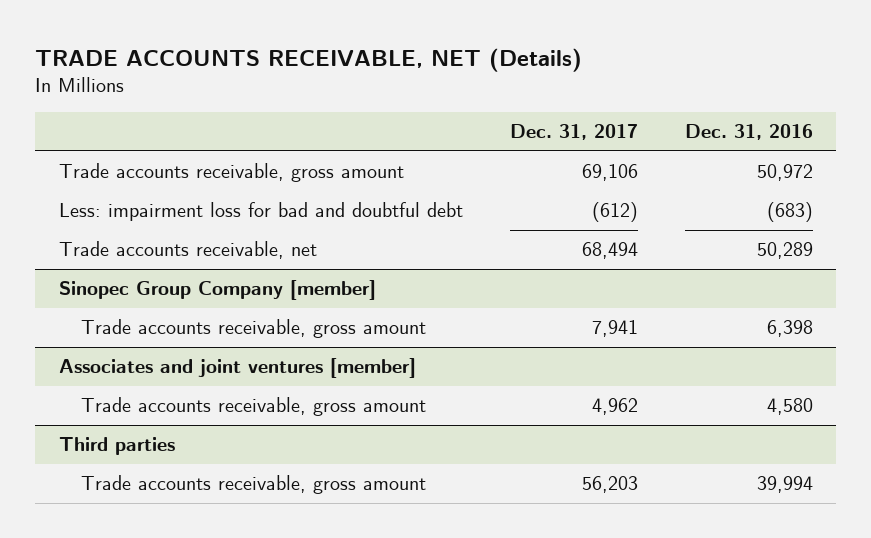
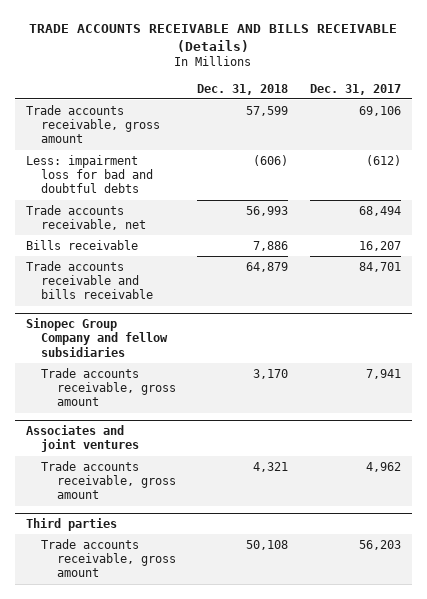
[35,47,583,72] TRADE ACCOUNTS RECEIVABLE, NET (Details) -> [29,24,398,52] TRADE ACCOUNTS RECEIVABLE AND BILLS RECEIVABLE (Details)
[684,124,813,141] Dec. 31, 2016 -> none
none -> [197,83,289,95] Dec. 31, 2018
[58,202,463,222] Less: impairment loss for bad and doubtful debt -> [25,154,154,194] Less: impairment loss for bad and doubtful debts
[58,280,376,301] Sinopec Group Company [member] -> none
none -> [25,239,138,250] Bills receivable
none -> [25,260,154,300] Trade accounts receivable and bills receivable
none -> [25,317,169,357] Sinopec Group Company and fellow subsidiaries
[58,358,416,379] Associates and joint ventures [member] -> [25,424,140,453] Associates and joint ventures

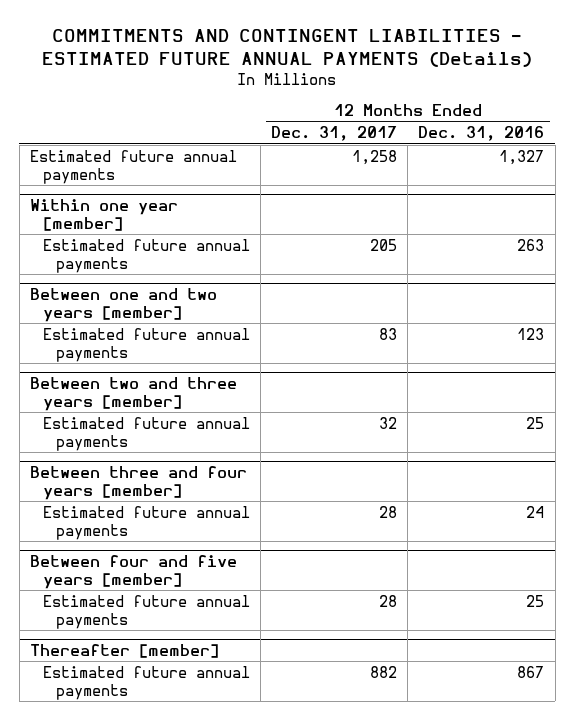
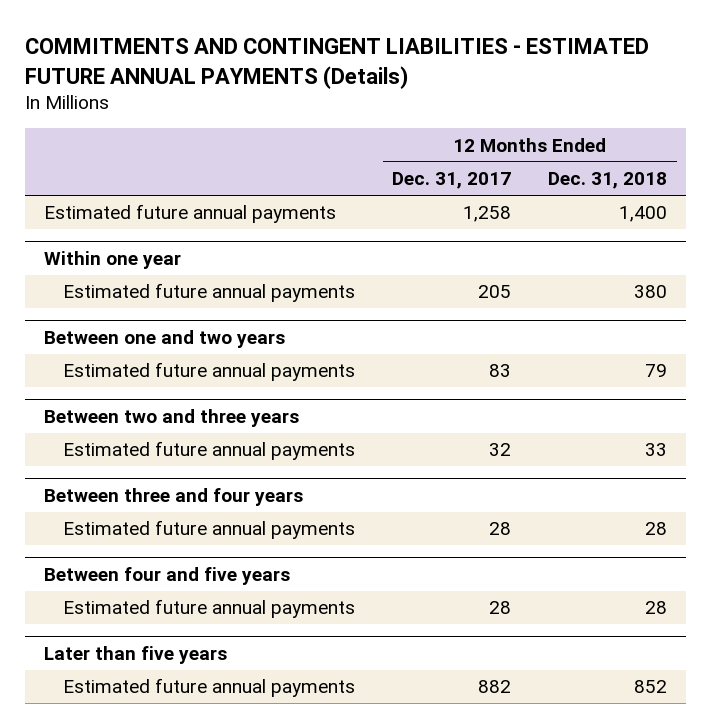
[418,126,545,142] Dec. 31, 2016 -> none
none -> [548,172,668,190] Dec. 31, 2018
[29,198,178,231] Within one year [member] -> [43,250,181,269] Within one year
[29,287,217,322] Between one and two years [member] -> [43,329,285,348] Between one and two years
[29,376,237,411] Between two and three years [member] -> [43,408,299,427] Between two and three years
[29,465,247,500] Between three and four years [member] -> [43,487,303,506] Between three and four years
[29,554,237,589] Between four and five years [member] -> [43,566,290,585] Between four and five years
[29,643,219,658] Thereafter [member] -> [43,645,227,664] Later than five years

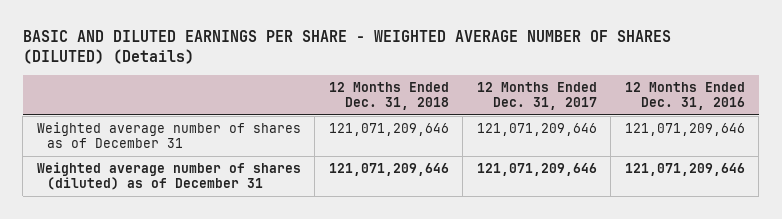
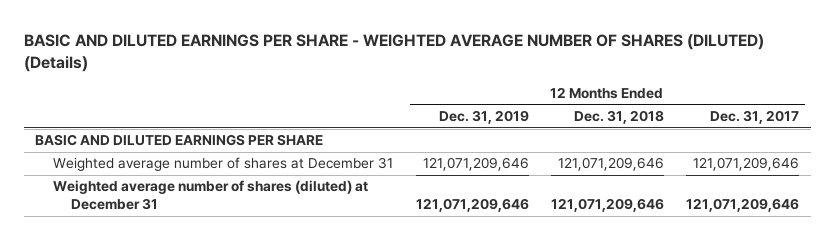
[624,81,745,111] 12 Months Ended Dec. 31, 2016 -> none
none -> [438,110,529,125] Dec. 31, 2019
none -> [35,134,324,147] BASIC AND DILUTED EARNINGS PER SHARE
[36,121,301,149] Weighted average number of shares as of December 31 -> [53,157,394,172] Weighted average number of shares at December 31
[36,161,301,191] Weighted average number of shares (diluted) as of December 31 -> [53,180,369,211] Weighted average number of shares (diluted) at December 31

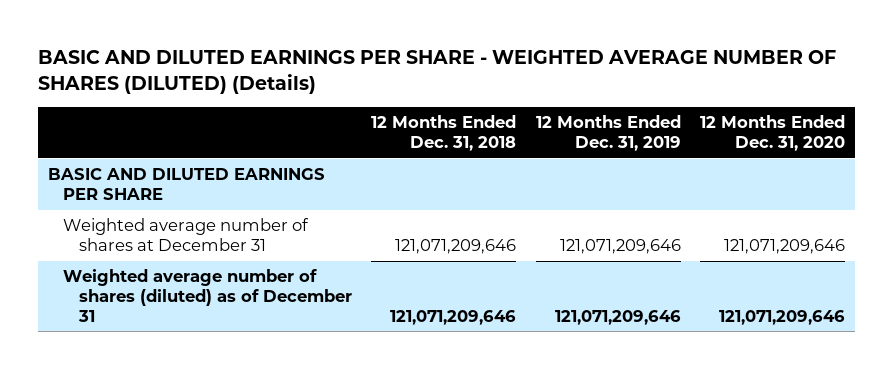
[710,110,800,125] Dec. 31, 2017 -> none
none -> [700,115,846,151] 12 Months Ended Dec. 31, 2020
[53,180,369,211] Weighted average number of shares (diluted) at December 31 -> [63,269,352,322] Weighted average number of shares (diluted) as of December 31

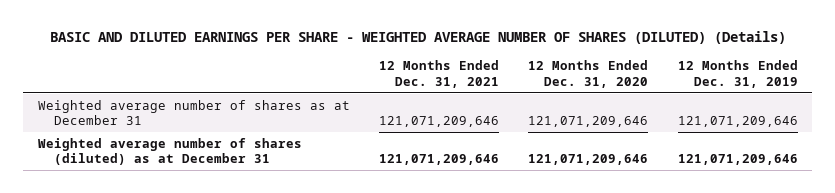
[371,115,517,151] 12 Months Ended Dec. 31, 2018 -> none
none -> [378,60,499,88] 12 Months Ended Dec. 31, 2021
[47,168,325,201] BASIC AND DILUTED EARNINGS PER SHARE -> none
[63,218,310,252] Weighted average number of shares at December 31 -> [37,99,350,126] Weighted average number of shares as at December 31
[63,269,352,322] Weighted average number of shares (diluted) as of December 31 -> [37,137,302,166] Weighted average number of shares (diluted) as at December 31

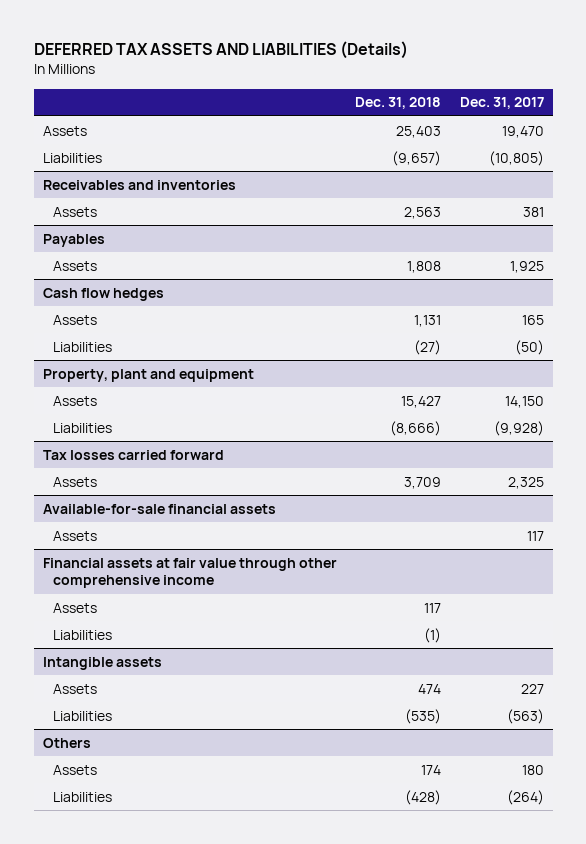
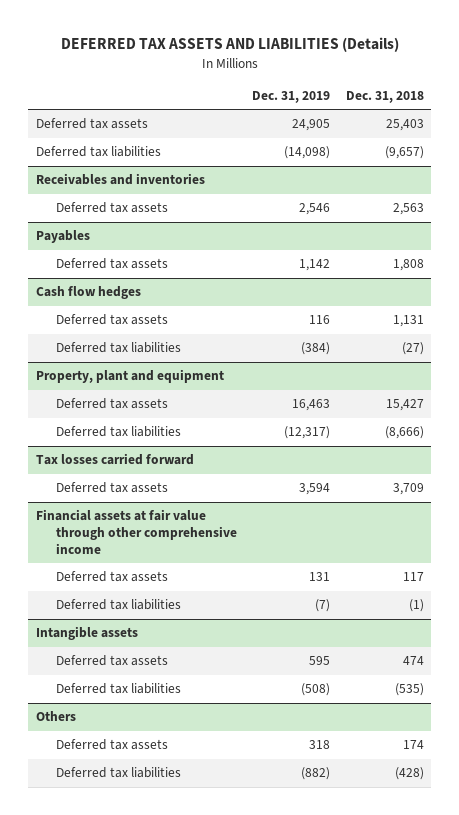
[459,97,544,110] Dec. 31, 2017 -> none
none -> [252,90,331,103] Dec. 31, 2019
[42,125,87,136] Assets -> [35,118,148,130] Deferred tax assets
[42,152,102,163] Liabilities -> [35,146,161,158] Deferred tax liabilities
[52,206,97,217] Assets -> [55,202,168,214] Deferred tax assets
[52,260,97,271] Assets -> [55,258,168,270] Deferred tax assets
[52,314,97,325] Assets -> [55,314,168,326] Deferred tax assets
[52,341,112,352] Liabilities -> [55,342,181,354] Deferred tax liabilities
[52,395,97,406] Assets -> [55,398,168,410] Deferred tax assets
[52,422,112,433] Liabilities -> [55,426,181,438] Deferred tax liabilities
[42,503,276,514] Available-for-sale financial assets -> none
[52,530,97,541] Assets -> none
[52,476,97,487] Assets -> [55,482,168,494] Deferred tax assets
[52,602,97,613] Assets -> [55,571,168,583] Deferred tax assets
[52,629,112,640] Liabilities -> [55,599,181,611] Deferred tax liabilities
[52,683,97,694] Assets -> [55,655,168,667] Deferred tax assets
[52,710,112,721] Liabilities -> [55,683,181,695] Deferred tax liabilities
[52,764,97,775] Assets -> [55,739,168,751] Deferred tax assets
[52,791,112,802] Liabilities -> [55,767,181,779] Deferred tax liabilities

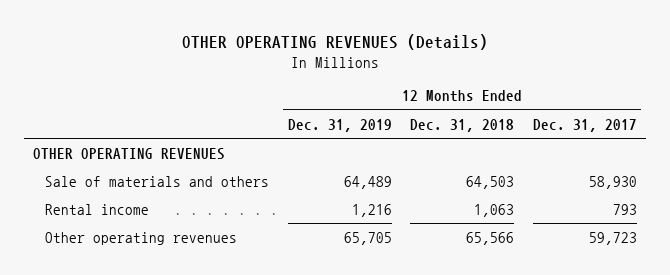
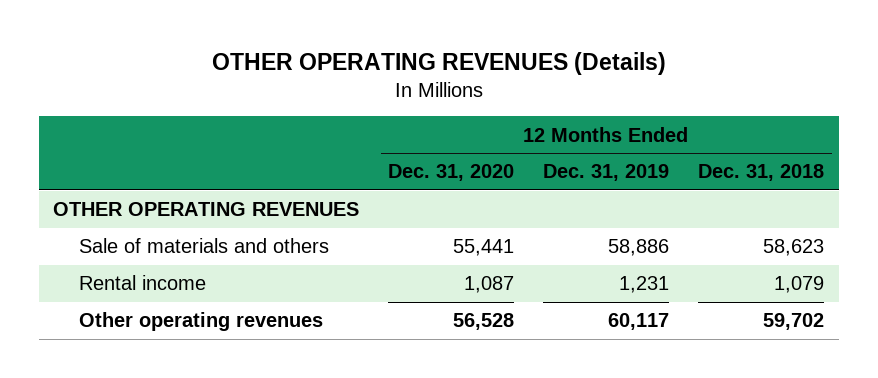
[532,118,637,132] Dec. 31, 2017 -> none
none -> [388,164,515,182] Dec. 31, 2020
[343,175,392,189] 64,489 -> [608,239,670,257] 58,886
[466,175,515,189] 64,503 -> [763,239,825,257] 58,623
[351,203,392,217] 1,216 -> [619,276,670,294] 1,231
[474,203,515,217] 1,063 -> [774,276,825,294] 1,079
[343,231,392,245] 65,705 -> [608,313,670,331] 60,117
[466,231,515,245] 65,566 -> [763,313,825,331] 59,702

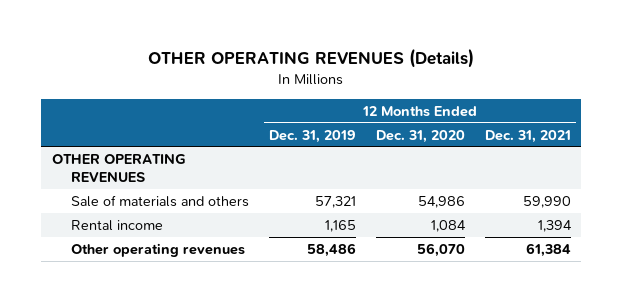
[698,164,825,182] Dec. 31, 2018 -> none
none -> [484,129,571,143] Dec. 31, 2021
[453,239,515,257] 55,441 -> [417,195,465,208] 54,986
[608,239,670,257] 58,886 -> [314,195,356,208] 57,321
[464,276,515,294] 1,087 -> [430,219,466,232] 1,084
[619,276,670,294] 1,231 -> [324,219,356,232] 1,165
[453,313,515,331] 56,528 -> [416,242,465,257] 56,070
[608,313,670,331] 60,117 -> [306,242,356,257] 58,486

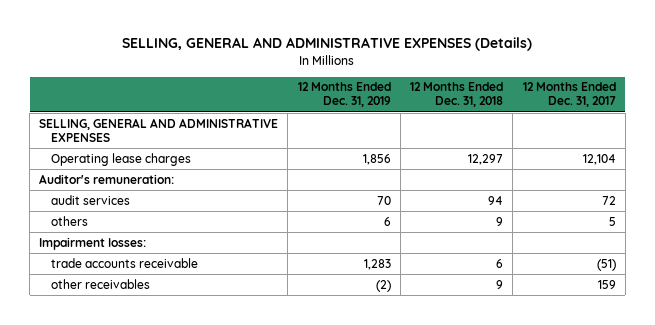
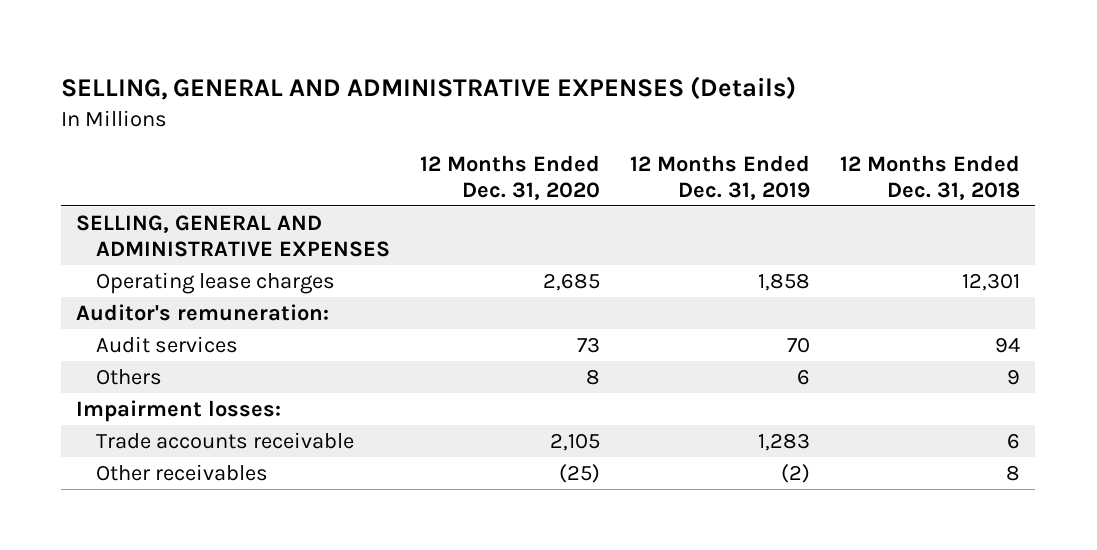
[522,82,616,108] 12 Months Ended Dec. 31, 2017 -> none
none -> [420,154,601,200] 12 Months Ended Dec. 31, 2020
[362,153,391,165] 1,856 -> [758,272,811,291] 1,858
[468,153,504,165] 12,297 -> [962,272,1021,291] 12,301
[51,194,131,205] audit services -> [96,335,239,353] Audit services
[51,215,89,226] others -> [96,368,163,385] Others
[51,257,199,268] trade accounts receivable -> [96,431,355,449] Trade accounts receivable
[51,278,151,289] other receivables -> [96,463,269,481] Other receivables
[496,279,504,289] 9 -> [1006,464,1021,481] 8

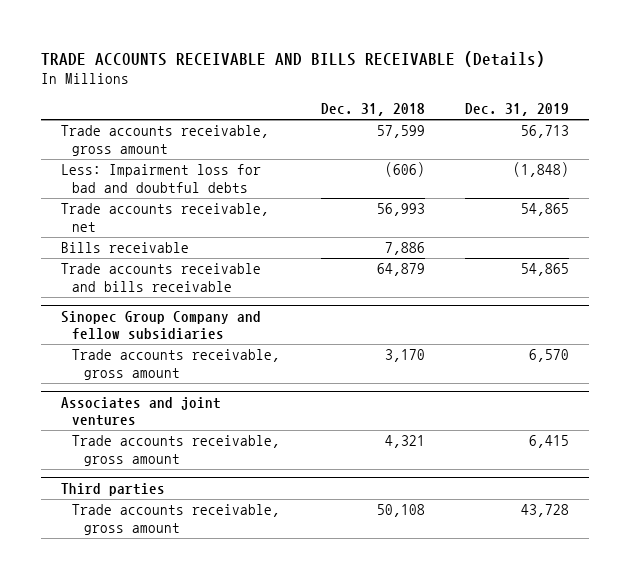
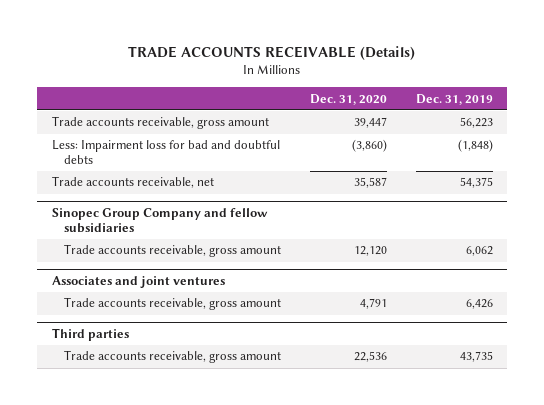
[41,50,546,67] TRADE ACCOUNTS RECEIVABLE AND BILLS RECEIVABLE (Details) -> [128,46,416,61] TRADE ACCOUNTS RECEIVABLE (Details)
[320,103,425,117] Dec. 31, 2018 -> none
none -> [310,93,388,105] Dec. 31, 2020
[520,125,569,139] 56,713 -> [459,117,493,129] 56,223
[61,242,190,254] Bills receivable -> none
[61,263,262,292] Trade accounts receivable and bills receivable -> none
[520,203,569,217] 54,865 -> [459,177,493,189] 54,375
[528,349,569,363] 6,570 -> [465,246,493,257] 6,062
[528,435,569,449] 6,415 -> [465,299,493,310] 6,426
[520,504,569,518] 43,728 -> [459,351,493,363] 43,735

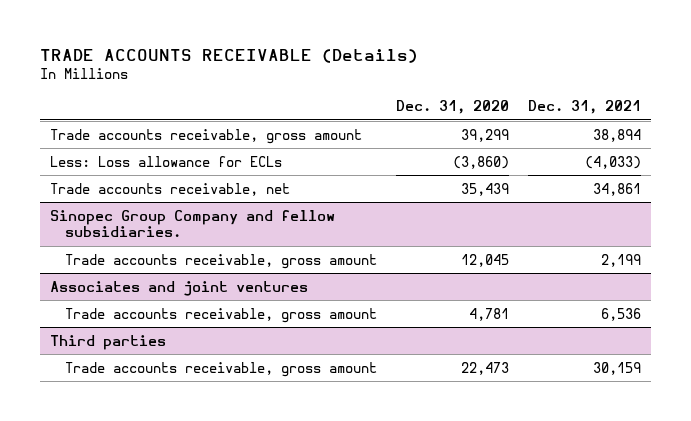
[415,93,493,105] Dec. 31, 2019 -> none
none -> [528,100,642,115] Dec. 31, 2021
[354,117,388,129] 39,447 -> [461,128,510,142] 39,299
[51,140,280,165] Less: Impairment loss for bad and doubtful debts -> [49,155,282,167] Less: Loss allowance for ECLs
[354,177,388,189] 35,587 -> [461,182,510,196] 35,439
[51,207,268,233] Sinopec Group Company and fellow subsidiaries -> [49,209,335,238] Sinopec Group Company and fellow subsidiaries.
[354,246,388,257] 12,120 -> [461,253,510,267] 12,045
[360,298,388,310] 4,791 -> [469,307,510,321] 4,781
[354,351,388,363] 22,536 -> [461,361,510,375] 22,473

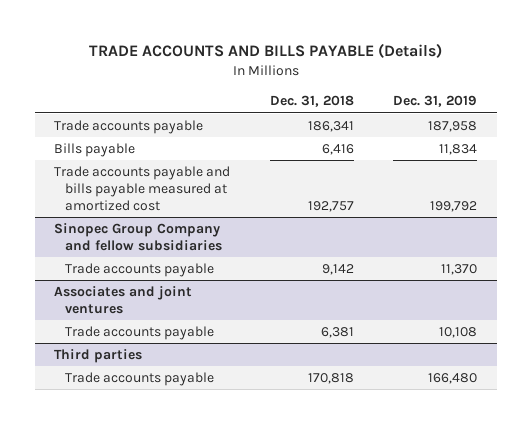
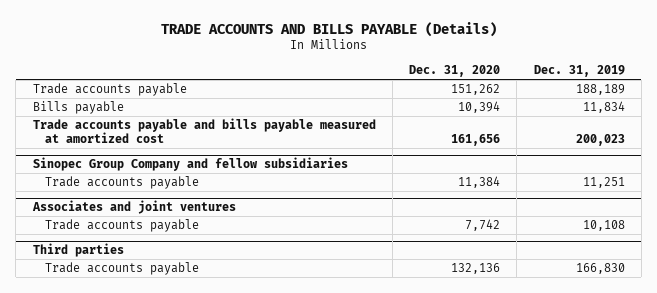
[269,95,354,108] Dec. 31, 2018 -> none
none -> [409,65,501,78] Dec. 31, 2020
[428,121,478,133] 187,958 -> [575,84,625,96] 188,189
[430,200,478,212] 199,792 -> [575,134,625,147] 200,023
[441,264,478,276] 11,370 -> [582,177,625,189] 11,251
[428,373,478,385] 166,480 -> [575,263,625,275] 166,830

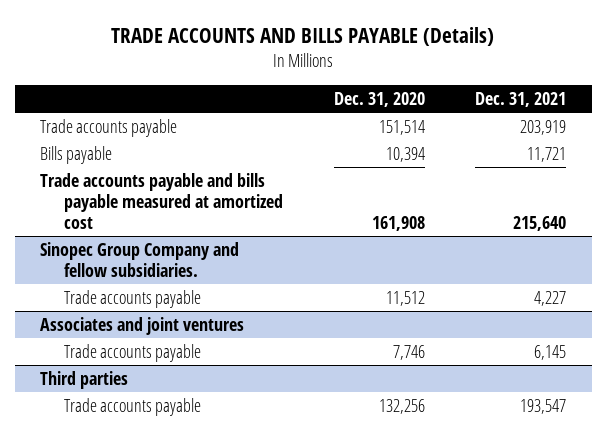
[533,65,625,78] Dec. 31, 2019 -> none
none -> [475,92,567,108] Dec. 31, 2021
[451,84,501,96] 151,262 -> [378,119,425,135] 151,514
[451,134,501,147] 161,656 -> [371,216,425,232] 161,908
[32,157,348,172] Sinopec Group Company and fellow subsidiaries -> [40,241,240,278] Sinopec Group Company and fellow subsidiaries.
[458,176,501,189] 11,384 -> [385,290,425,306] 11,512
[465,219,501,232] 7,742 -> [392,344,425,360] 7,746
[451,263,501,275] 132,136 -> [378,398,425,414] 132,256

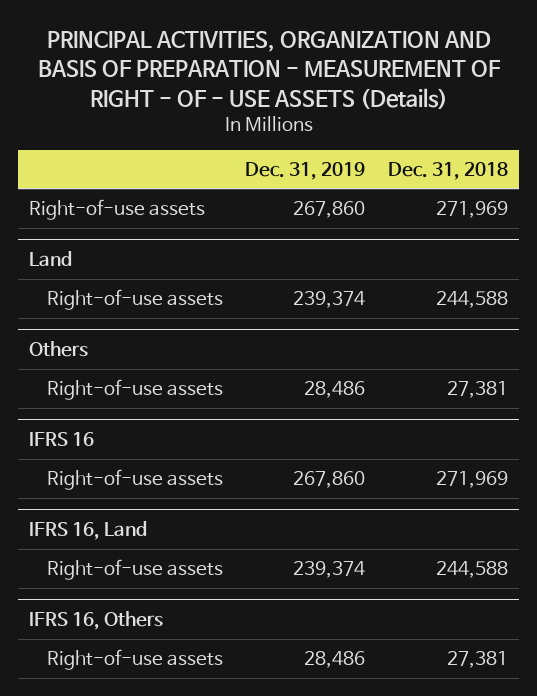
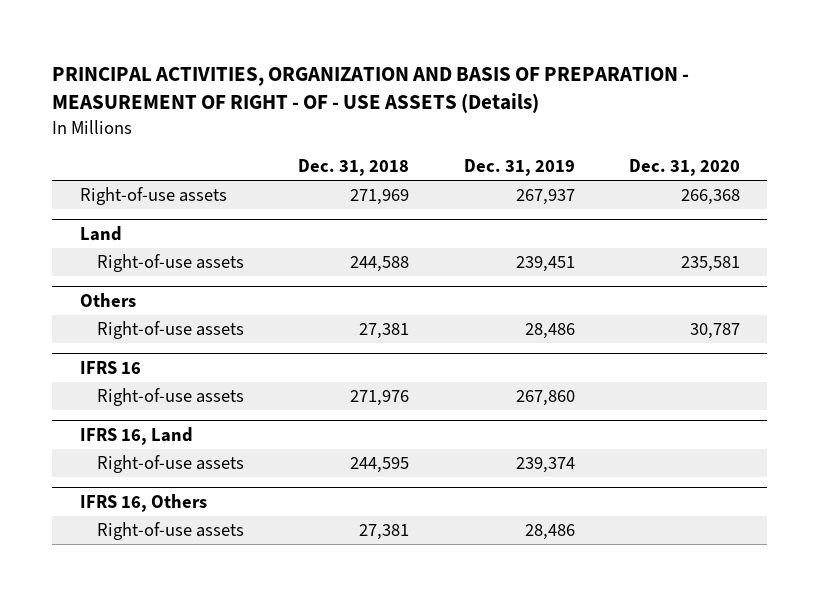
none -> [628,159,740,177] Dec. 31, 2020
[293,201,366,219] 267,860 -> [515,189,575,206] 267,937
[293,291,366,309] 239,374 -> [515,256,575,273] 239,451
[435,471,508,489] 271,969 -> [350,390,410,407] 271,976
[435,561,508,579] 244,588 -> [350,457,410,474] 244,595

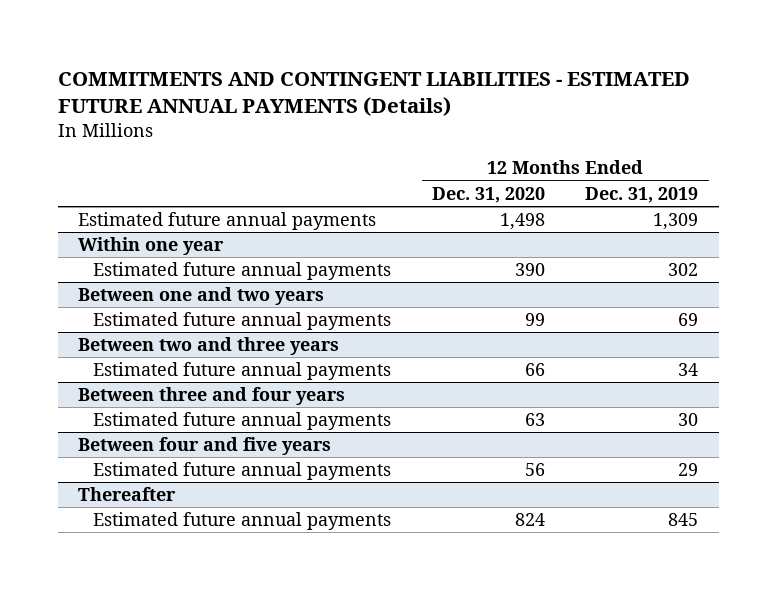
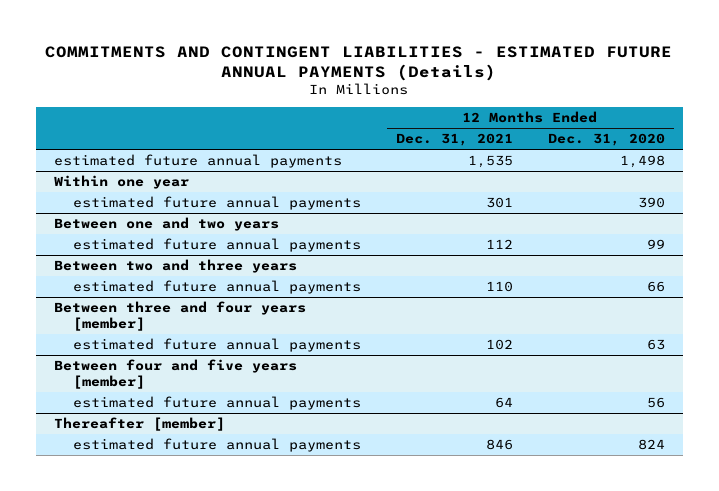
[585,186,699,203] Dec. 31, 2019 -> none
none -> [395,133,513,147] Dec. 31, 2021
[78,212,377,231] Estimated future annual payments -> [53,154,342,169] estimated future annual payments
[93,262,392,281] Estimated future annual payments -> [72,196,361,211] estimated future annual payments
[93,312,392,331] Estimated future annual payments -> [72,238,361,253] estimated future annual payments
[93,362,392,381] Estimated future annual payments -> [72,280,361,295] estimated future annual payments
[78,387,346,406] Between three and four years -> [53,301,306,331] Between three and four years [member]
[93,412,392,431] Estimated future annual payments -> [72,338,361,353] estimated future annual payments
[78,437,332,456] Between four and five years -> [53,359,297,389] Between four and five years [member]
[93,462,392,481] Estimated future annual payments -> [72,396,361,411] estimated future annual payments
[78,487,177,502] Thereafter -> [53,417,225,432] Thereafter [member]
[93,512,392,531] Estimated future annual payments -> [72,438,361,453] estimated future annual payments

